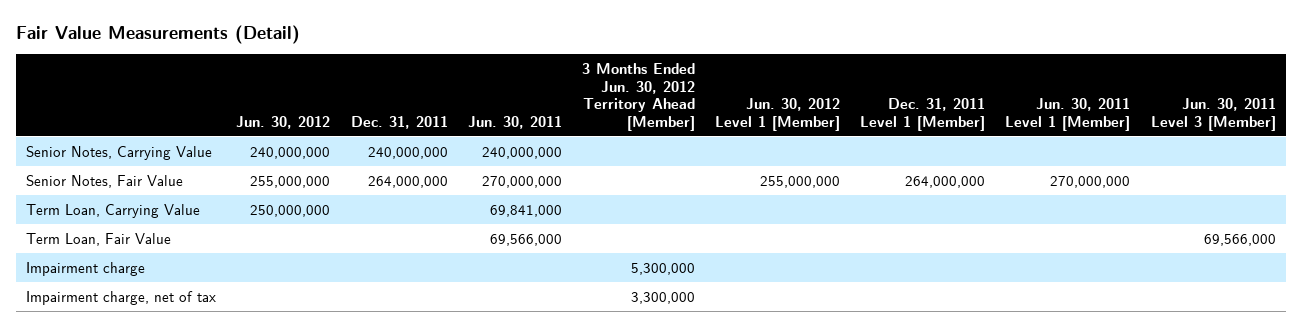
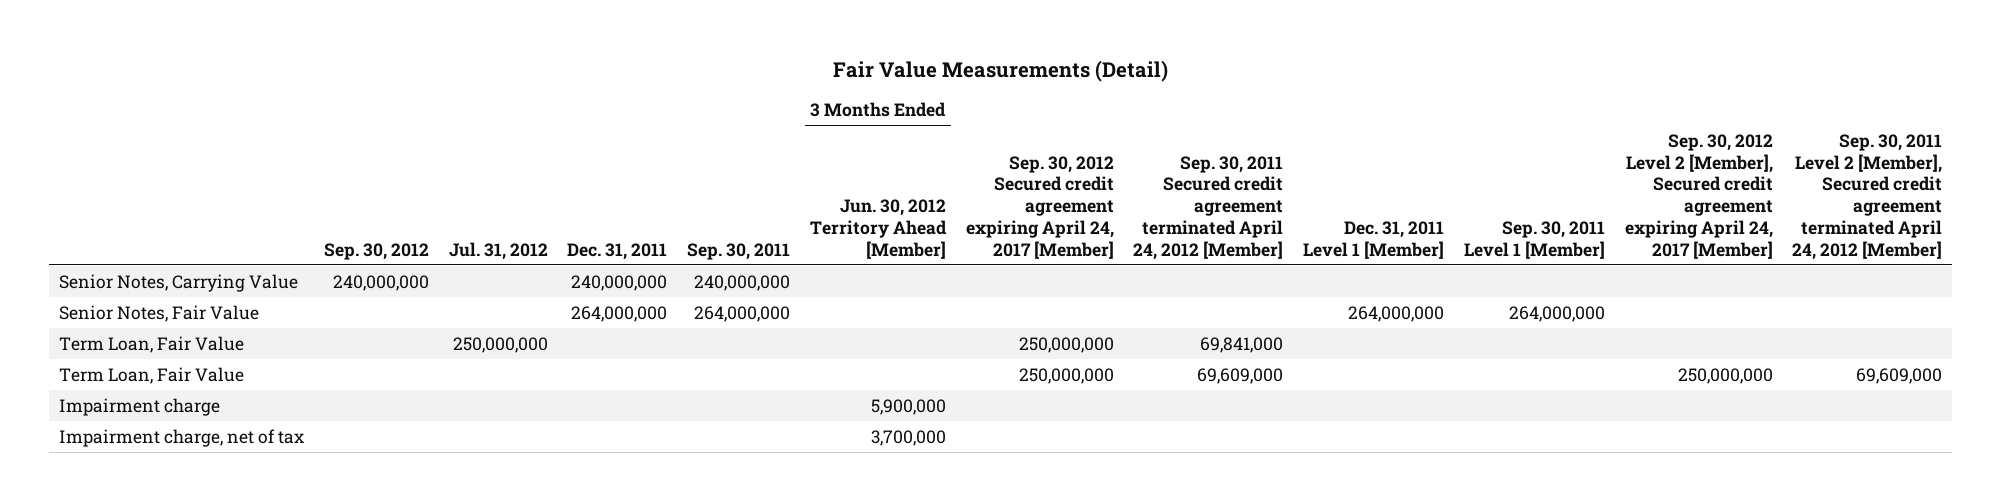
[236,115,331,129] Jun. 30, 2012 -> none
[467,115,562,129] Jun. 30, 2011 -> none
[715,98,841,131] Jun. 30, 2012 Level 1 [Member] -> none
[1005,98,1131,131] Jun. 30, 2011 Level 1 [Member] -> none
[1150,98,1276,131] Jun. 30, 2011 Level 3 [Member] -> none
none -> [323,242,429,260] Sep. 30, 2012
none -> [448,241,548,260] Jul. 31, 2012
none -> [687,242,791,260] Sep. 30, 2011
none -> [965,155,1114,259] Sep. 30, 2012 Secured credit agreement expiring April 24, 2017 [Member]
none -> [1133,155,1284,260] Sep. 30, 2011 Secured credit agreement terminated April 24, 2012 [Member]
none -> [1463,220,1605,259] Sep. 30, 2011 Level 1 [Member]
none -> [1624,133,1773,259] Sep. 30, 2012 Level 2 [Member], Secured credit agreement expiring April 24, 2017 [Member]
none -> [1792,133,1943,260] Sep. 30, 2011 Level 2 [Member], Secured credit agreement terminated April 24, 2012 [Member]
[26,203,201,218] Term Loan, Carrying Value -> none
none -> [59,366,245,384] Term Loan, Fair Value
[630,262,695,275] 5,300,000 -> [870,398,946,415] 5,900,000
[630,291,695,304] 3,300,000 -> [870,429,946,446] 3,700,000

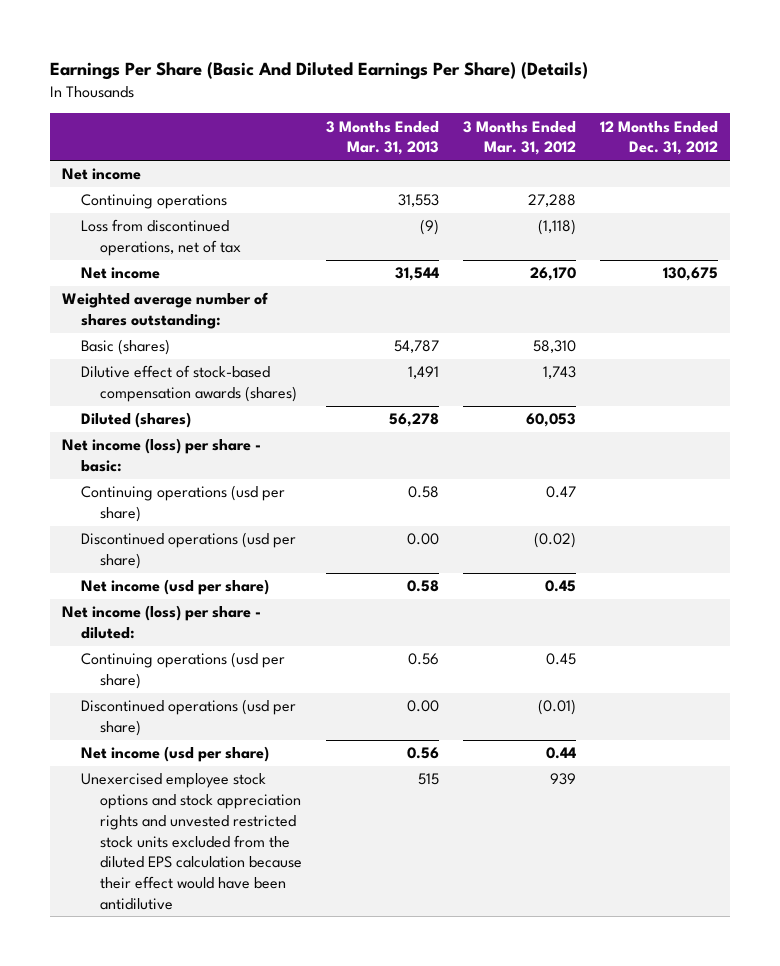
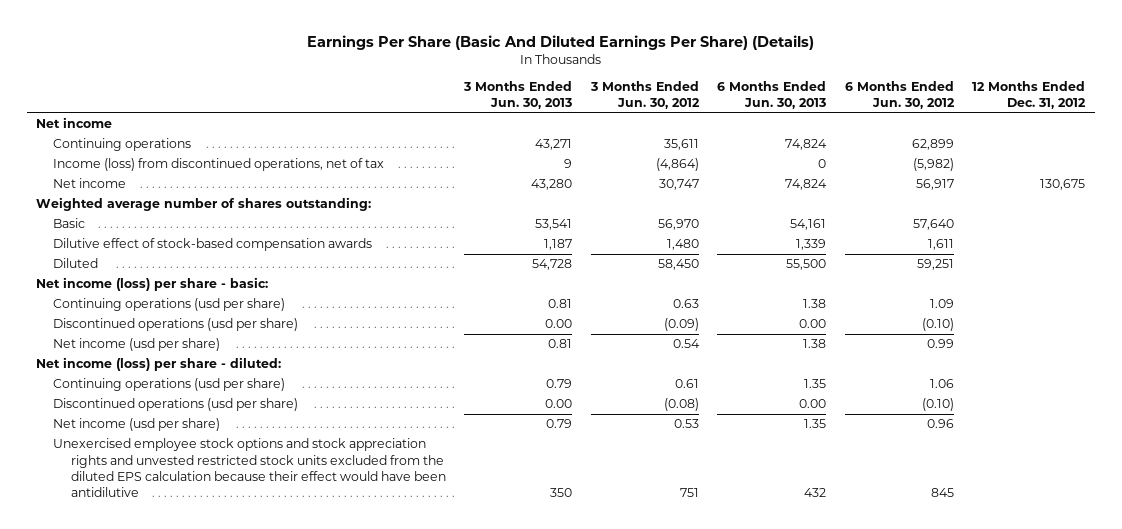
[325,120,439,156] 3 Months Ended Mar. 31, 2013 -> none
[462,120,576,156] 3 Months Ended Mar. 31, 2012 -> none
none -> [463,80,573,110] 3 Months Ended Jun. 30, 2013
none -> [589,80,700,110] 3 Months Ended Jun. 30, 2012
none -> [717,80,827,110] 6 Months Ended Jun. 30, 2013
none -> [844,80,955,110] 6 Months Ended Jun. 30, 2012
[80,219,241,257] Loss from discontinued operations, net of tax -> [53,158,385,172] Income (loss) from discontinued operations, net of tax
[80,339,170,356] Basic (shares) -> [53,218,86,229] Basic
[80,365,297,403] Dilutive effect of stock-based compensation awards (shares) -> [53,238,373,252] Dilutive effect of stock-based compensation awards
[80,412,191,429] Diluted (shares) -> [53,258,99,269] Diluted

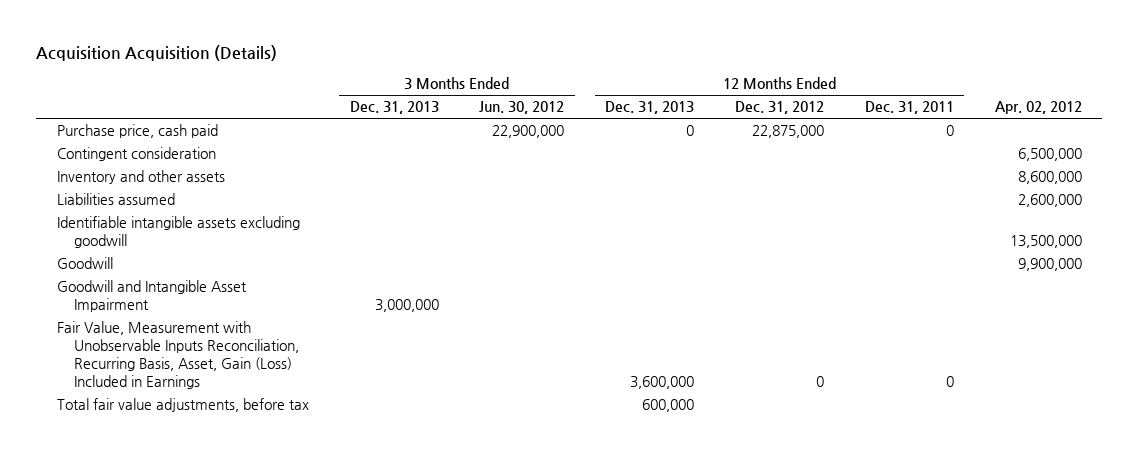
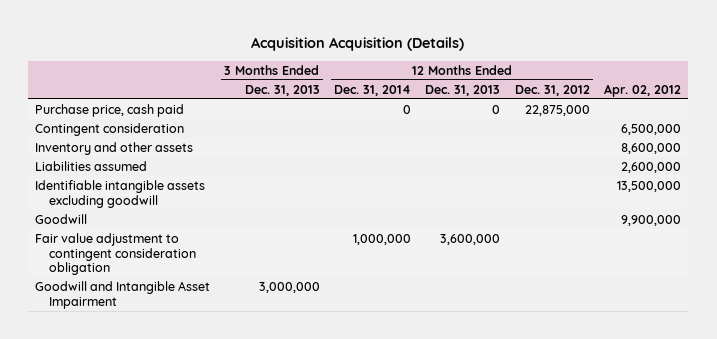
[479,101,565,115] Jun. 30, 2012 -> none
[864,101,954,115] Dec. 31, 2011 -> none
none -> [334,84,412,96] Dec. 31, 2014
none -> [35,233,197,276] Fair value adjustment to contingent consideration obligation
[56,321,300,389] Fair Value, Measurement with Unobservable Inputs Reconciliation, Recurring Basis, Asset, Gain (Loss) Included in Earnings -> none
[56,398,309,413] Total fair value adjustments, before tax -> none

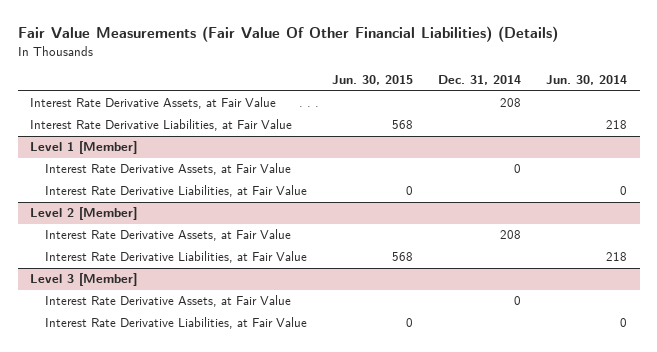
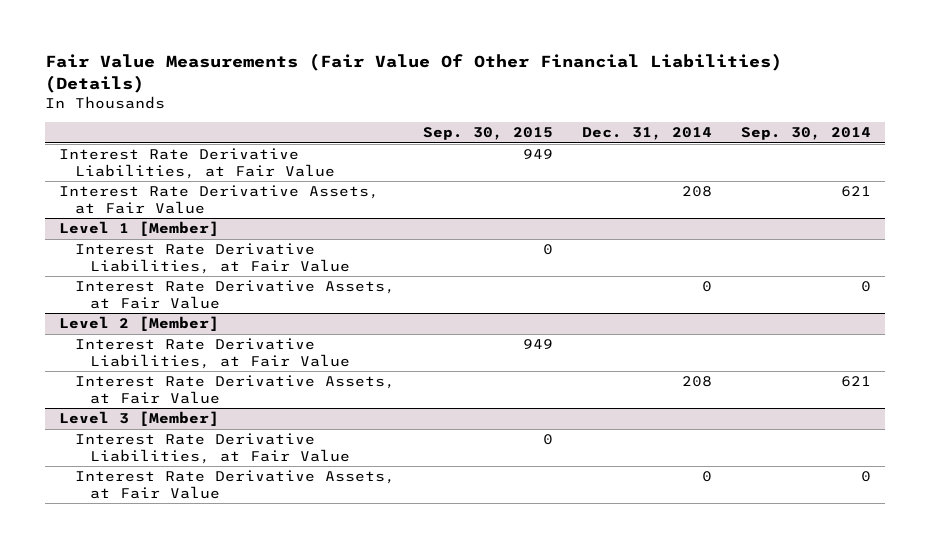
[331,75,413,86] Jun. 30, 2015 -> none
[546,75,628,86] Jun. 30, 2014 -> none
none -> [423,127,554,141] Sep. 30, 2015
none -> [740,127,871,141] Sep. 30, 2014
[30,97,277,110] Interest Rate Derivative Assets, at Fair Value -> [59,185,380,214] Interest Rate Derivative Assets, at Fair Value
[44,163,291,176] Interest Rate Derivative Assets, at Fair Value -> [74,280,395,309] Interest Rate Derivative Assets, at Fair Value
[44,229,291,242] Interest Rate Derivative Assets, at Fair Value -> [74,375,395,404] Interest Rate Derivative Assets, at Fair Value
[44,295,291,308] Interest Rate Derivative Assets, at Fair Value -> [74,470,395,499] Interest Rate Derivative Assets, at Fair Value

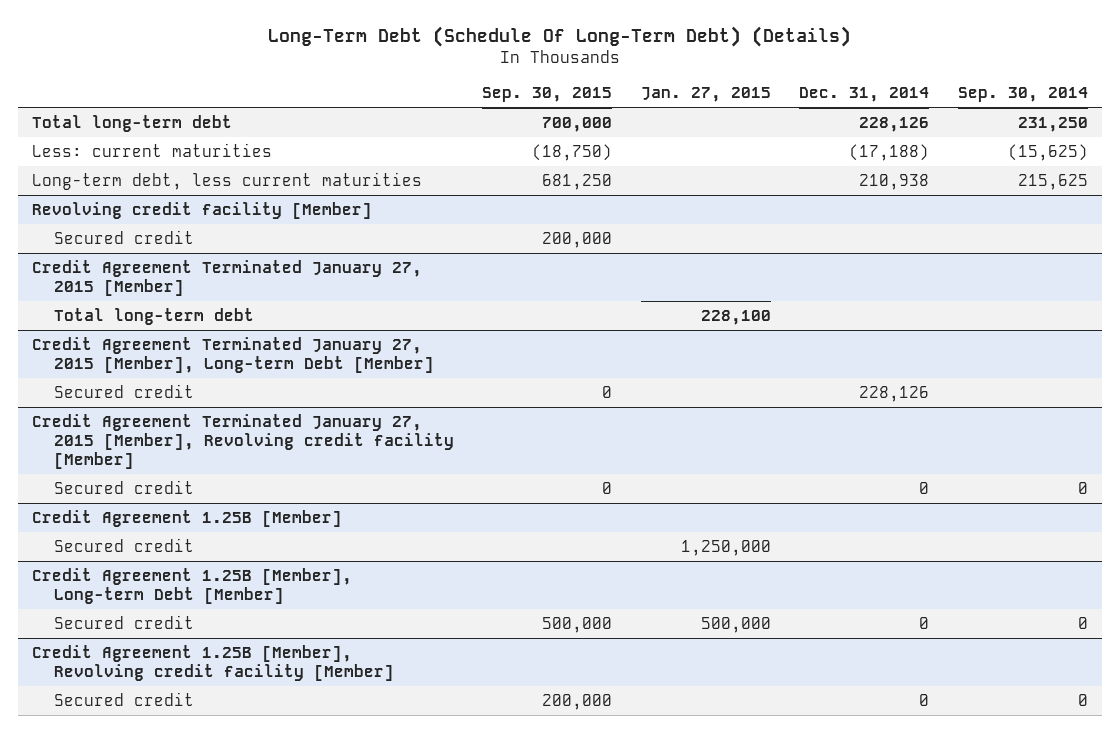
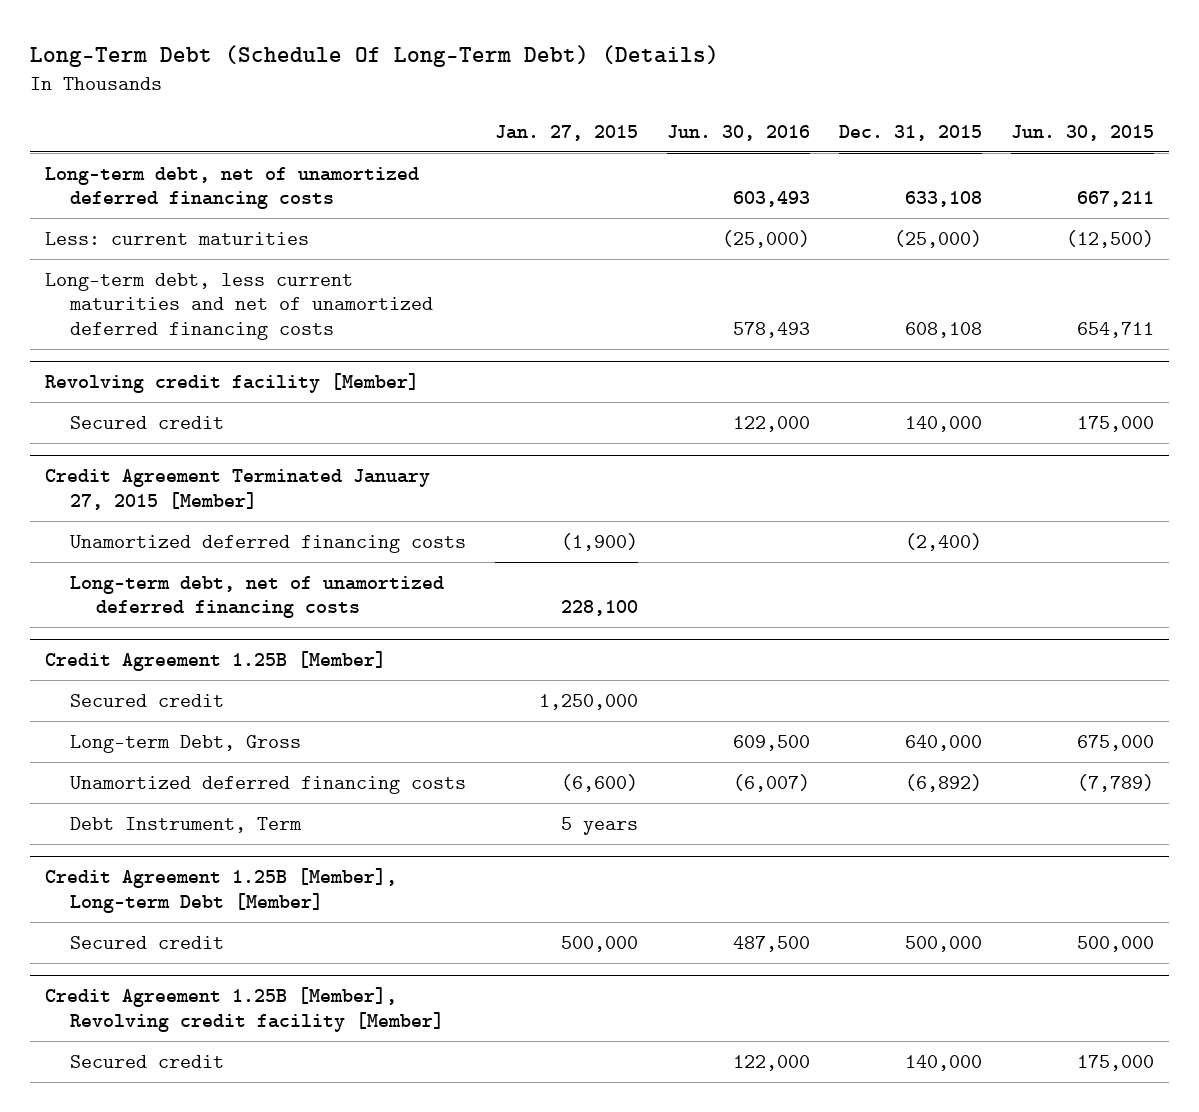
[482,87,613,103] Sep. 30, 2015 -> none
[799,87,930,103] Dec. 31, 2014 -> none
[957,87,1088,103] Sep. 30, 2014 -> none
none -> [667,124,811,141] Jun. 30, 2016
none -> [839,124,983,141] Dec. 31, 2015
none -> [1011,124,1155,141] Jun. 30, 2015
[31,114,232,132] Total long-term debt -> [44,166,419,210] Long-term debt, net of unamortized deferred financing costs
[31,171,422,190] Long-term debt, less current maturities -> [44,272,434,340] Long-term debt, less current maturities and net of unamortized deferred financing costs
[31,336,434,374] Credit Agreement Terminated January 27, 2015 [Member], Long-term Debt [Member] -> none
[53,383,194,398] Secured credit -> none
[31,413,454,470] Credit Agreement Terminated January 27, 2015 [Member], Revolving credit facility [Member] -> none
[53,479,194,494] Secured credit -> none
none -> [70,534,467,553] Unamortized deferred financing costs
[53,307,254,325] Total long-term debt -> [70,575,445,619] Long-term debt, net of unamortized deferred financing costs
none -> [70,734,302,753] Long-term Debt, Gross
none -> [70,775,467,794] Unamortized deferred financing costs
none -> [70,816,303,833] Debt Instrument, Term

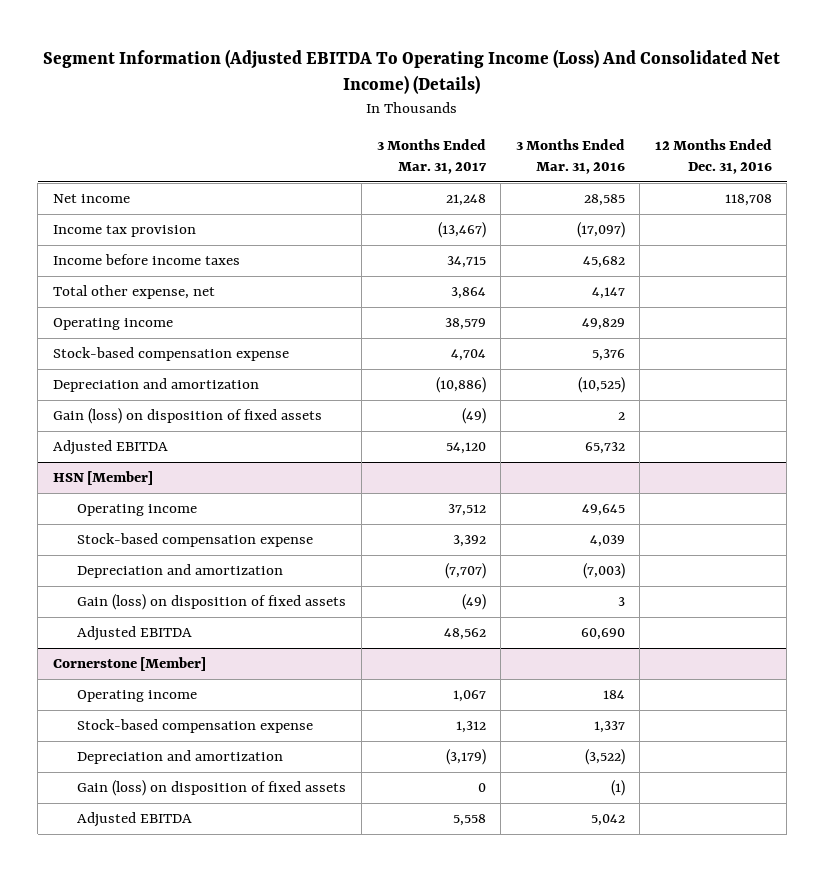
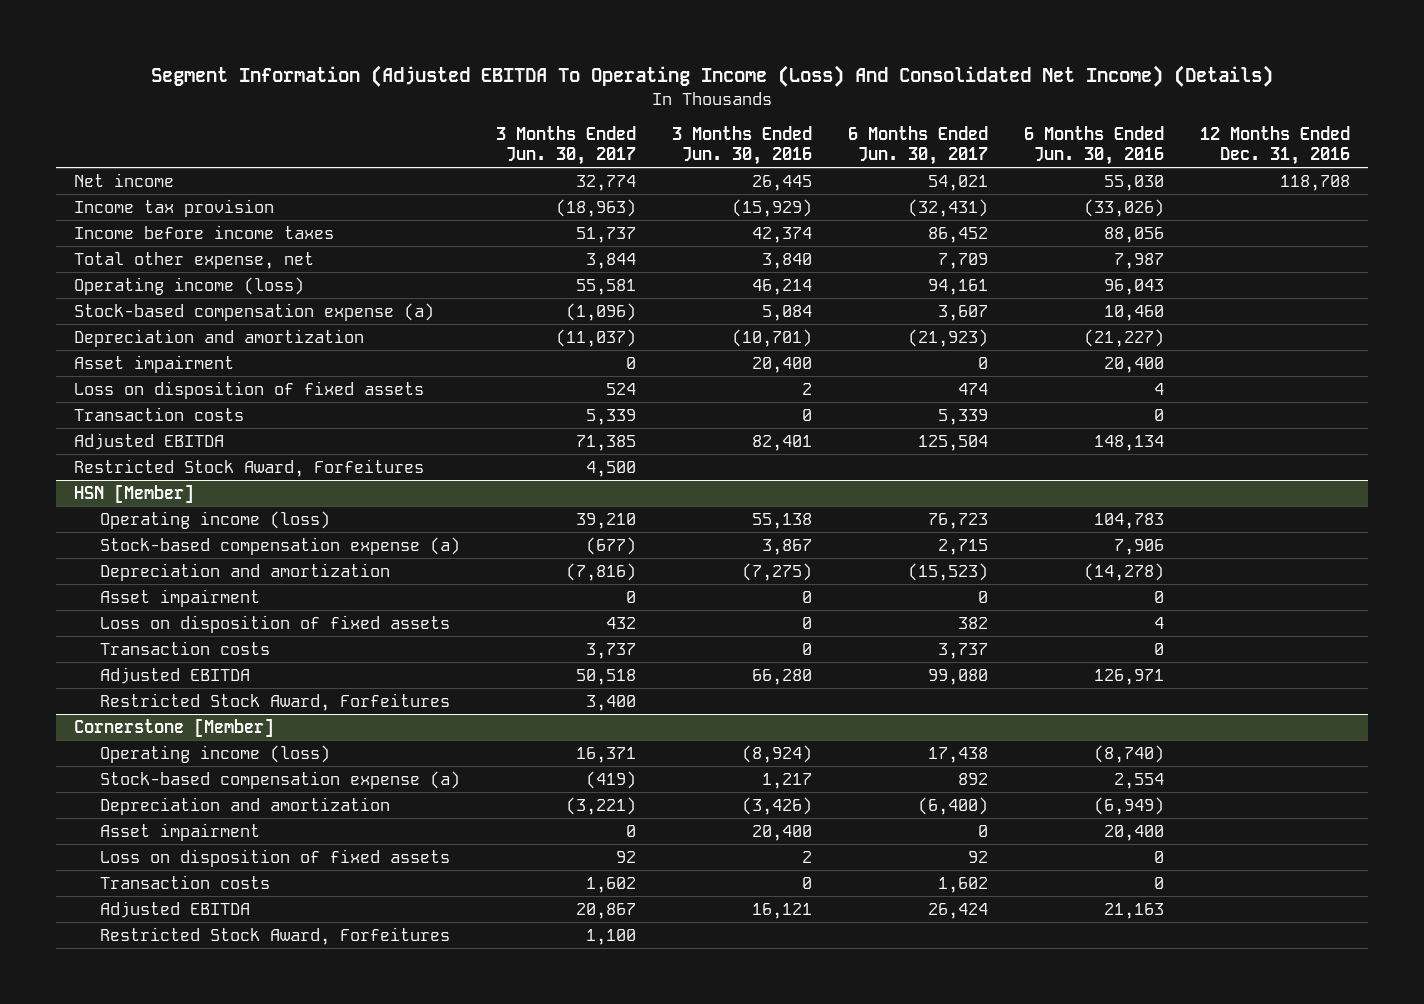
[376,139,487,175] 3 Months Ended Mar. 31, 2017 -> none
[515,139,625,175] 3 Months Ended Mar. 31, 2016 -> none
none -> [496,125,637,166] 3 Months Ended Jun. 30, 2017
none -> [672,125,813,166] 3 Months Ended Jun. 30, 2016
none -> [848,125,989,166] 6 Months Ended Jun. 30, 2017
none -> [1023,125,1164,166] 6 Months Ended Jun. 30, 2016
[52,318,173,331] Operating income -> [74,276,305,295] Operating income (loss)
[52,347,289,362] Stock-based compensation expense -> [74,302,435,321] Stock-based compensation expense (a)
none -> [74,354,235,373] Asset impairment
[52,408,322,425] Gain (loss) on disposition of fixed assets -> [74,380,425,399] Loss on disposition of fixed assets
none -> [74,406,245,421] Transaction costs
none -> [74,458,425,477] Restricted Stock Award, Forfeitures
[77,504,198,517] Operating income -> [100,510,331,529] Operating income (loss)
[77,533,314,548] Stock-based compensation expense -> [100,536,461,555] Stock-based compensation expense (a)
none -> [100,588,261,607] Asset impairment
[77,594,347,611] Gain (loss) on disposition of fixed assets -> [100,614,451,633] Loss on disposition of fixed assets
none -> [100,640,271,655] Transaction costs
none -> [100,692,451,711] Restricted Stock Award, Forfeitures
[77,690,198,703] Operating income -> [100,744,331,763] Operating income (loss)
[77,719,314,734] Stock-based compensation expense -> [100,770,461,789] Stock-based compensation expense (a)
none -> [100,822,261,841] Asset impairment
[77,780,347,797] Gain (loss) on disposition of fixed assets -> [100,848,451,867] Loss on disposition of fixed assets
none -> [100,874,271,889] Transaction costs
none -> [100,926,451,945] Restricted Stock Award, Forfeitures

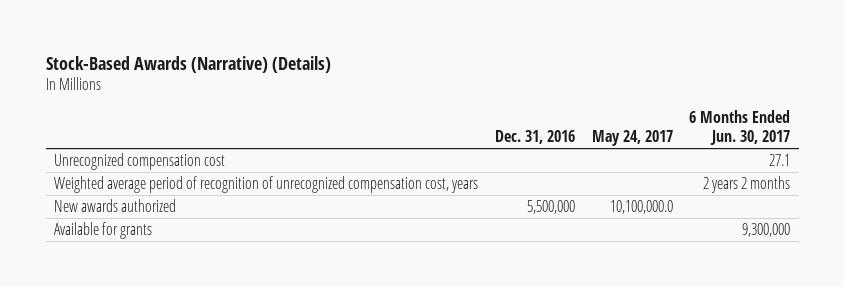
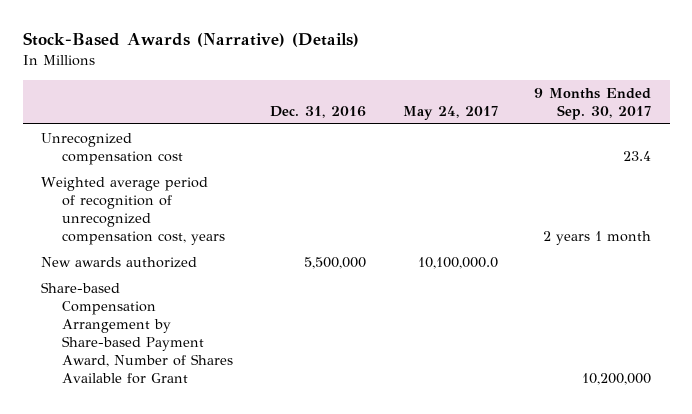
[689,110,791,145] 6 Months Ended Jun. 30, 2017 -> none
none -> [534,88,652,120] 9 Months Ended Sep. 30, 2017
[53,222,152,240] Available for grants -> [40,282,234,384] Share-based Compensation Arrangement by Share-based Payment Award, Number of Shares Available for Grant

